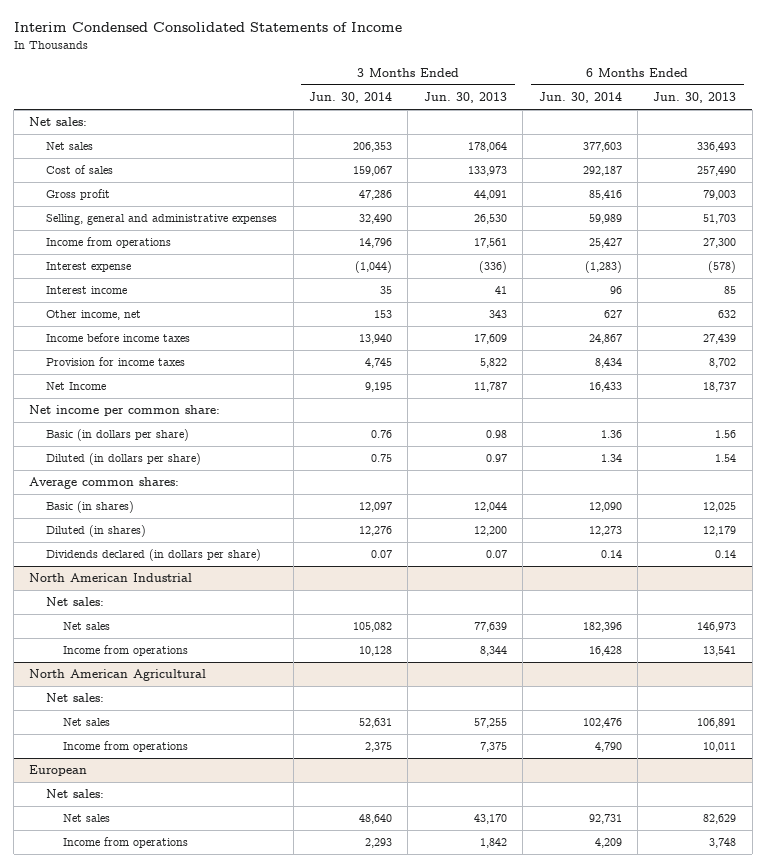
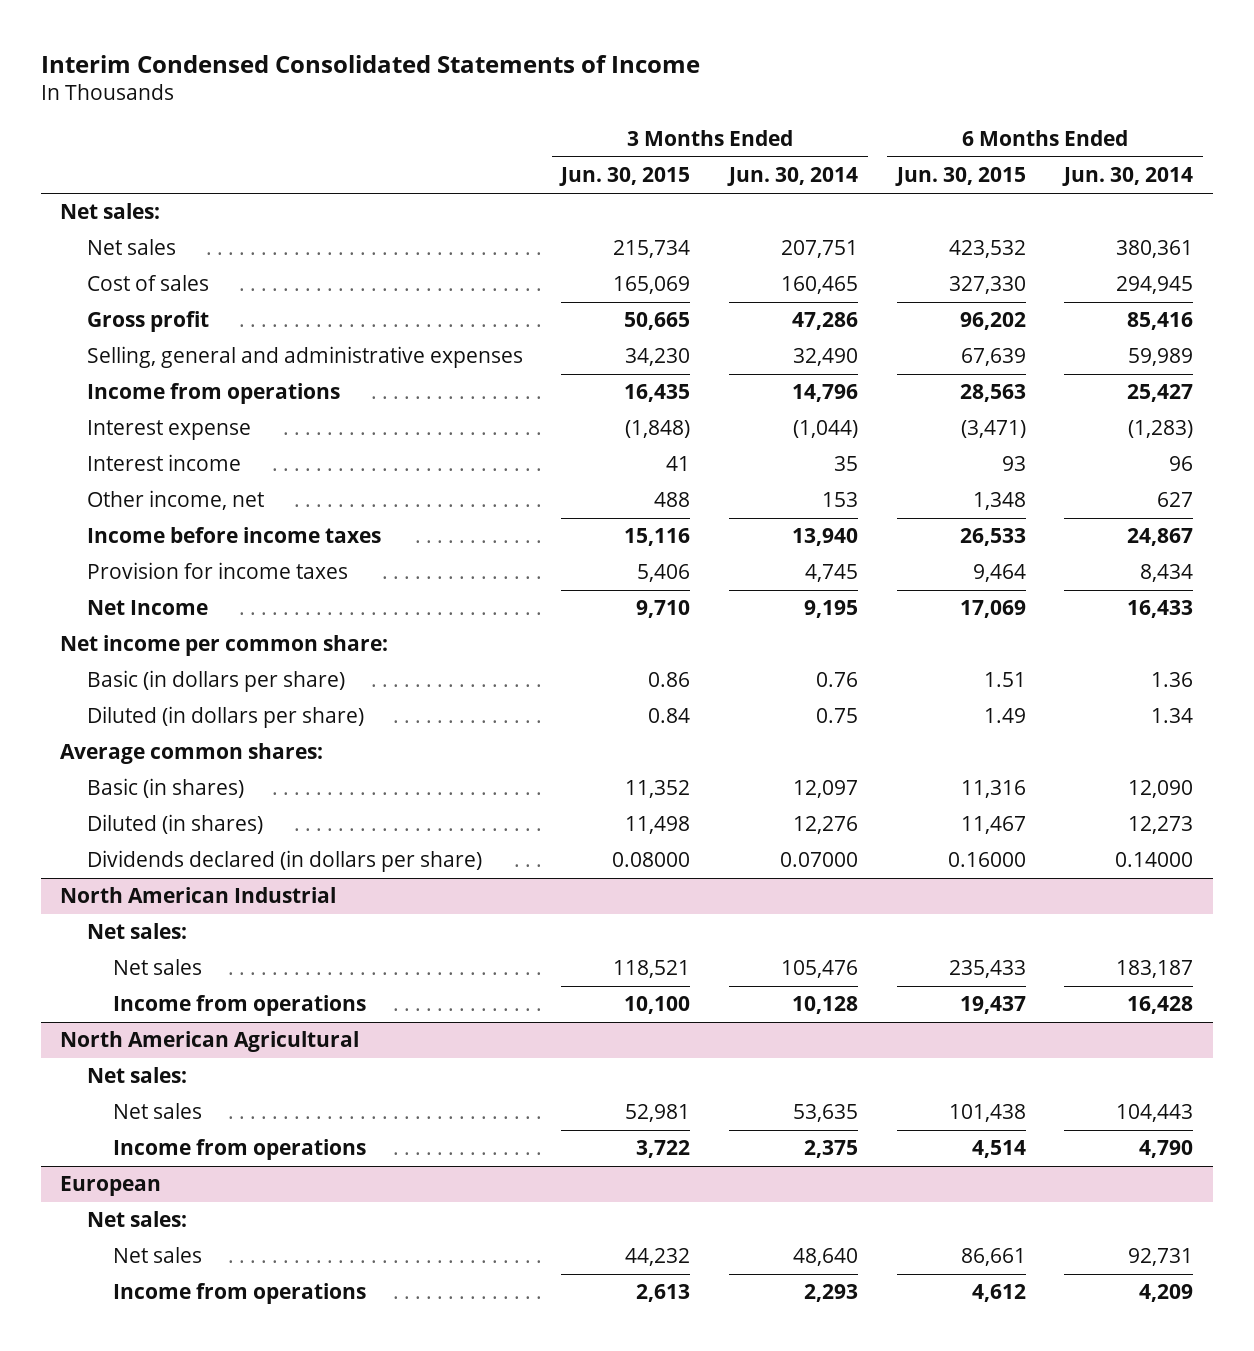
[423,92,507,104] Jun. 30, 2013 -> none
[653,92,737,104] Jun. 30, 2013 -> none
none -> [559,167,691,187] Jun. 30, 2015
none -> [894,167,1026,187] Jun. 30, 2015
[352,142,392,153] 206,353 -> [781,240,859,259] 207,751
[582,142,622,153] 377,603 -> [1116,240,1194,259] 380,361
[352,166,392,177] 159,067 -> [781,276,859,295] 160,465
[582,166,622,177] 292,187 -> [1116,276,1194,295] 294,945
[370,550,392,559] 0.07 -> [780,852,859,868] 0.07000
[600,550,622,559] 0.14 -> [1115,852,1194,868] 0.14000
[352,622,392,633] 105,082 -> [781,960,859,979] 105,476
[582,622,622,633] 182,396 -> [1116,960,1194,979] 183,187
[358,718,392,729] 52,631 -> [793,1104,859,1123] 53,635
[582,718,622,729] 102,476 -> [1116,1104,1194,1123] 104,443

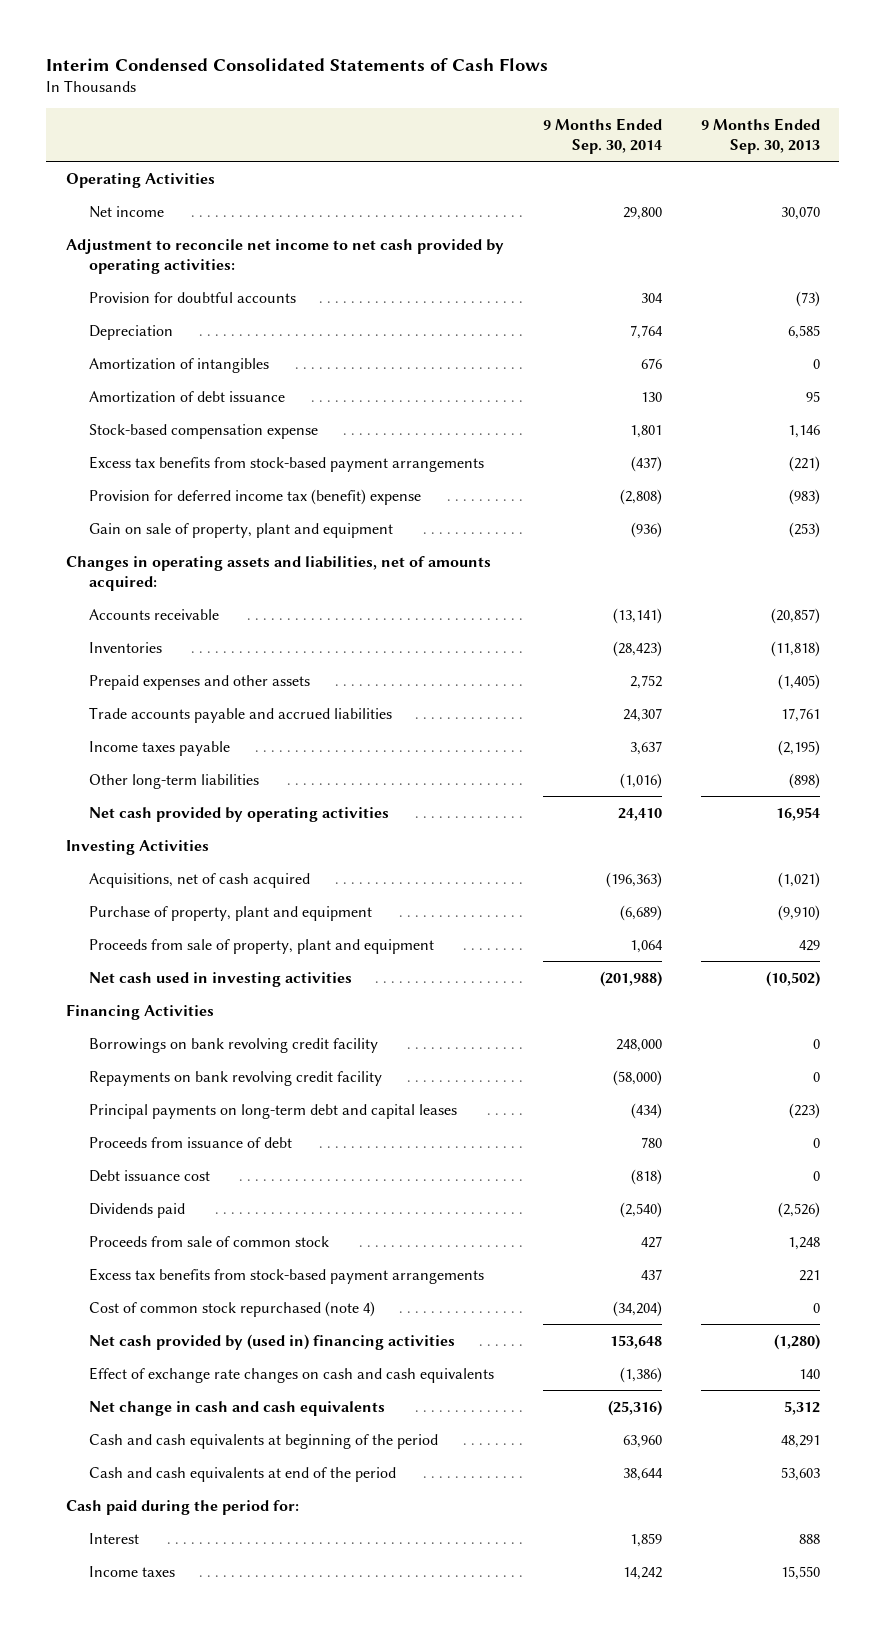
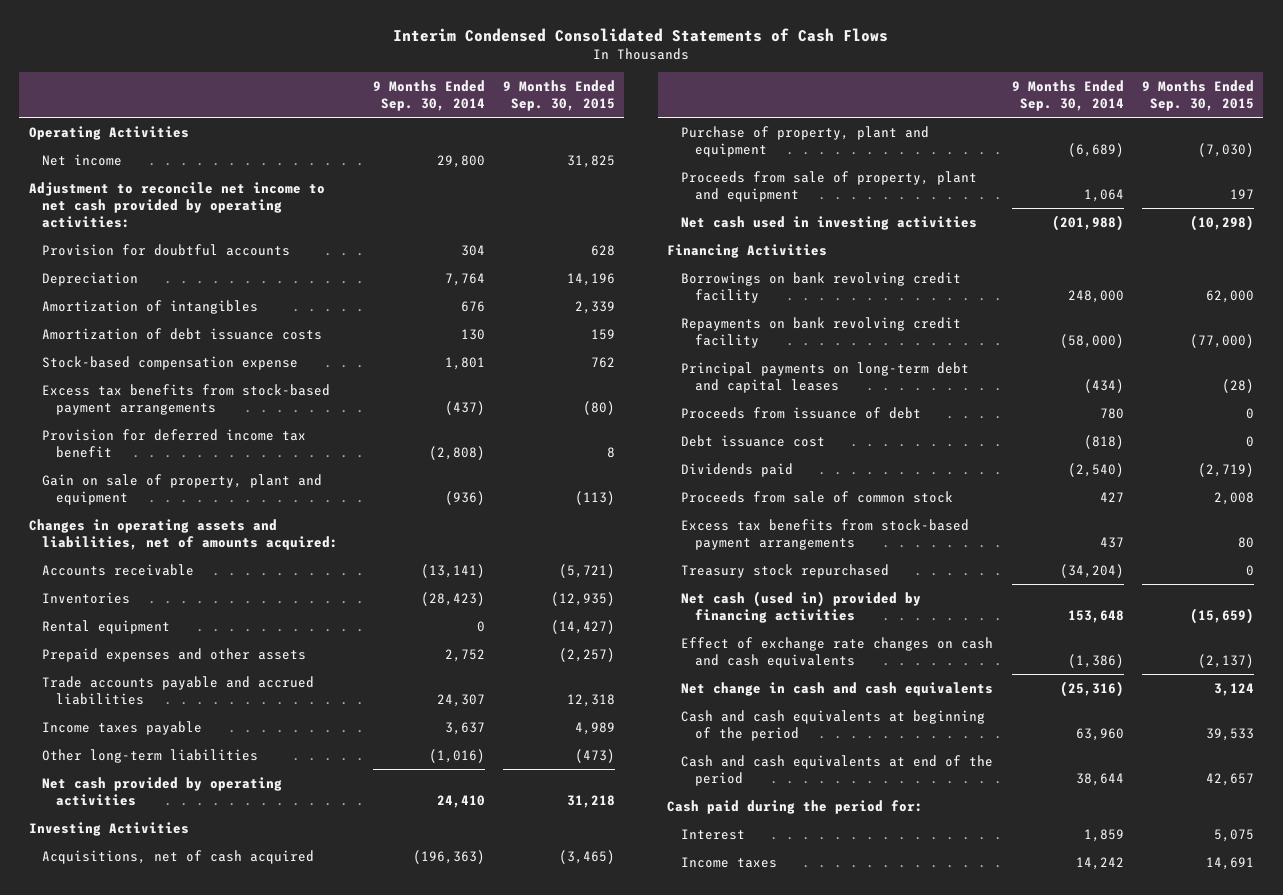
[700,117,820,154] 9 Months Ended Sep. 30, 2013 -> none
none -> [503,79,616,112] 9 Months Ended Sep. 30, 2015
[88,390,285,403] Amortization of debt issuance -> [42,327,323,340] Amortization of debt issuance costs
[88,488,421,505] Provision for deferred income tax (benefit) expense -> [42,428,307,458] Provision for deferred income tax benefit
none -> [42,619,171,634] Rental equipment
[88,1300,375,1317] Cost of common stock repurchased (note 4) -> [681,563,890,578] Treasury stock repurchased
[88,1333,455,1350] Net cash provided by (used in) financing activities -> [681,590,922,623] Net cash (used in) provided by financing activities

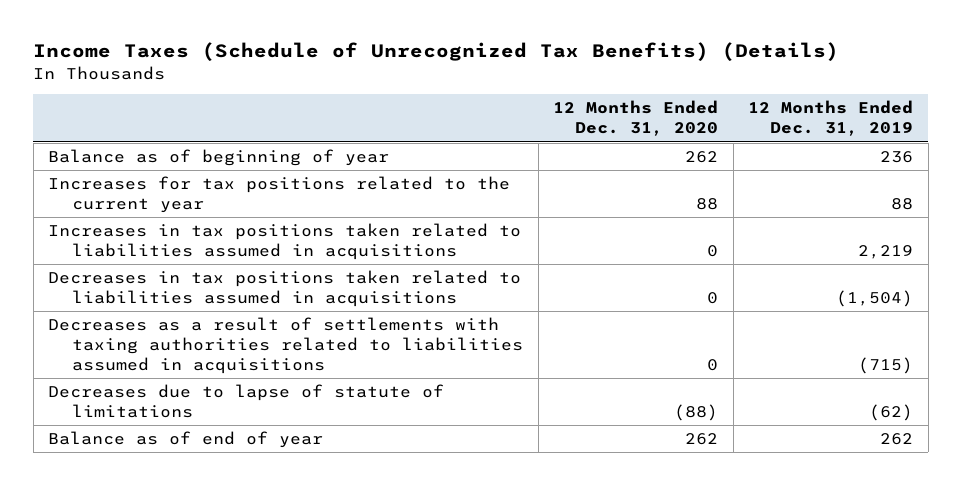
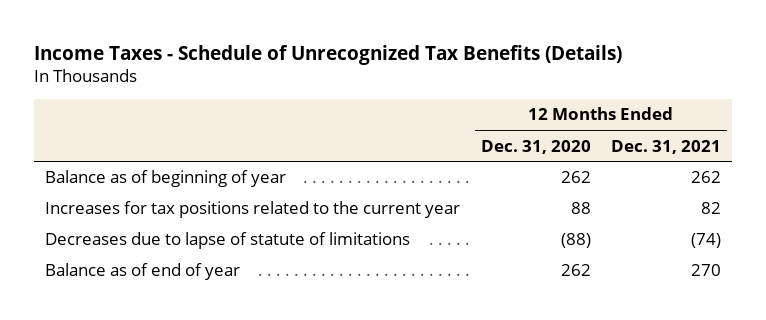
[33,42,840,62] Income Taxes (Schedule of Unrecognized Tax Benefits) (Details) -> [34,45,623,66] Income Taxes - Schedule of Unrecognized Tax Benefits (Details)
[748,100,914,137] 12 Months Ended Dec. 31, 2019 -> none
none -> [611,139,722,154] Dec. 31, 2021
[48,223,522,261] Increases in tax positions taken related to liabilities assumed in acquisitions -> none
[48,270,522,308] Decreases in tax positions taken related to liabilities assumed in acquisitions -> none
[48,317,524,375] Decreases as a result of settlements with taxing authorities related to liabilities assumed in acquisitions -> none

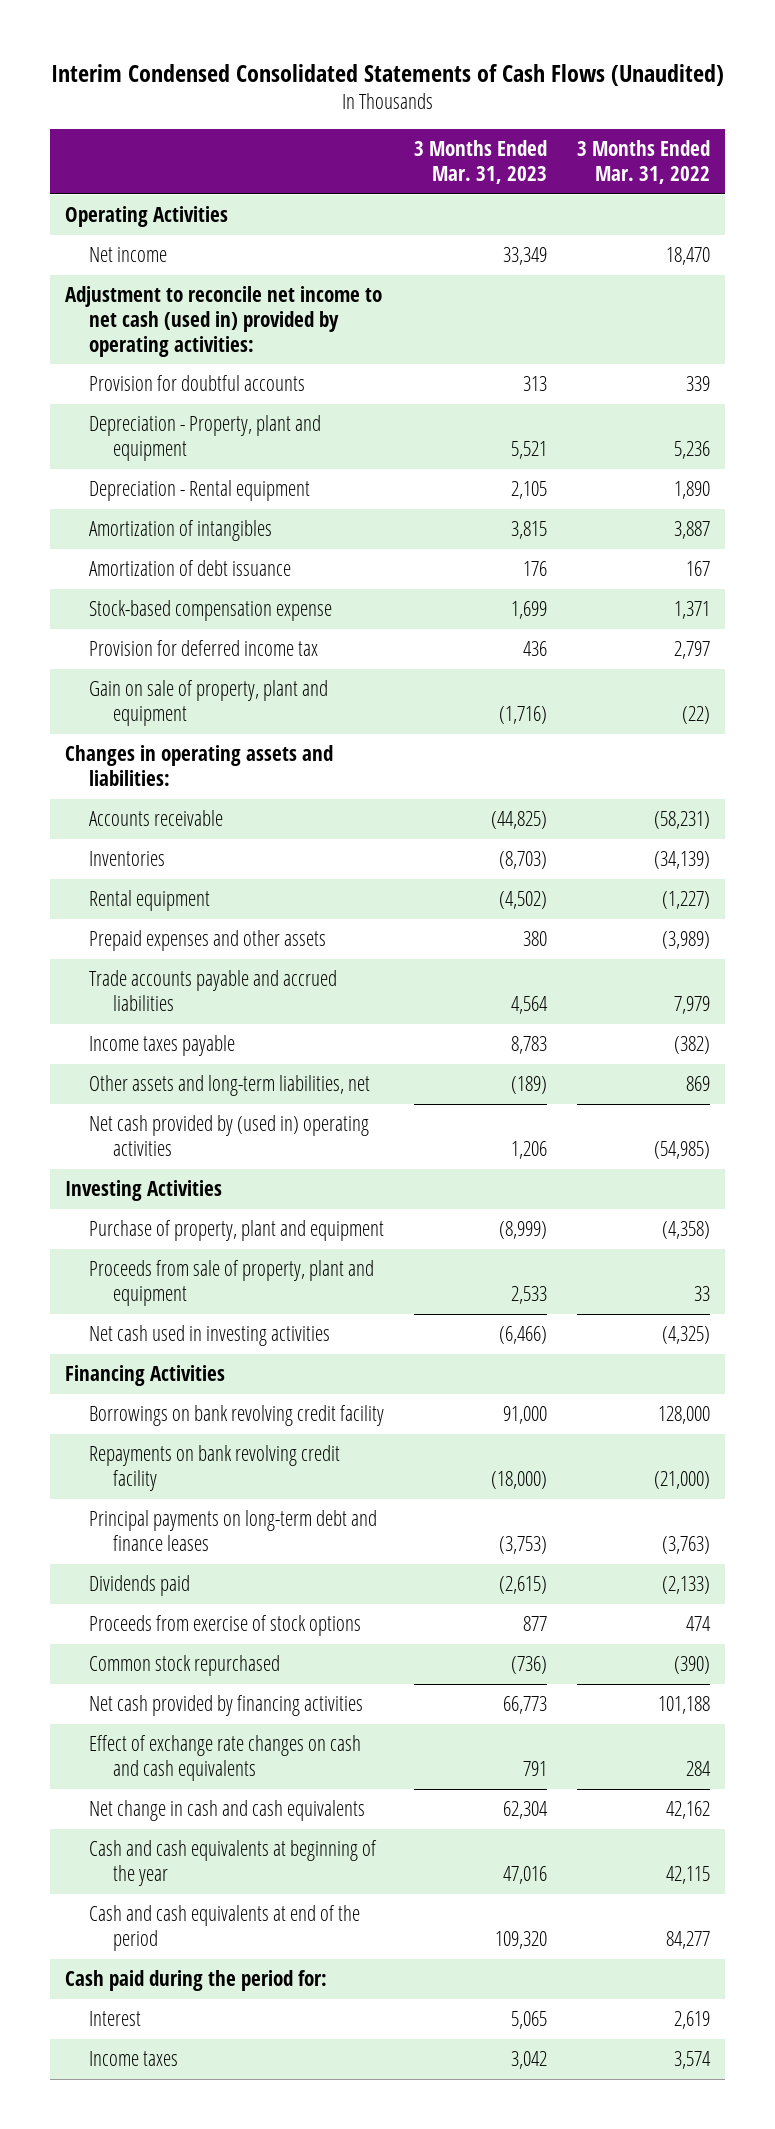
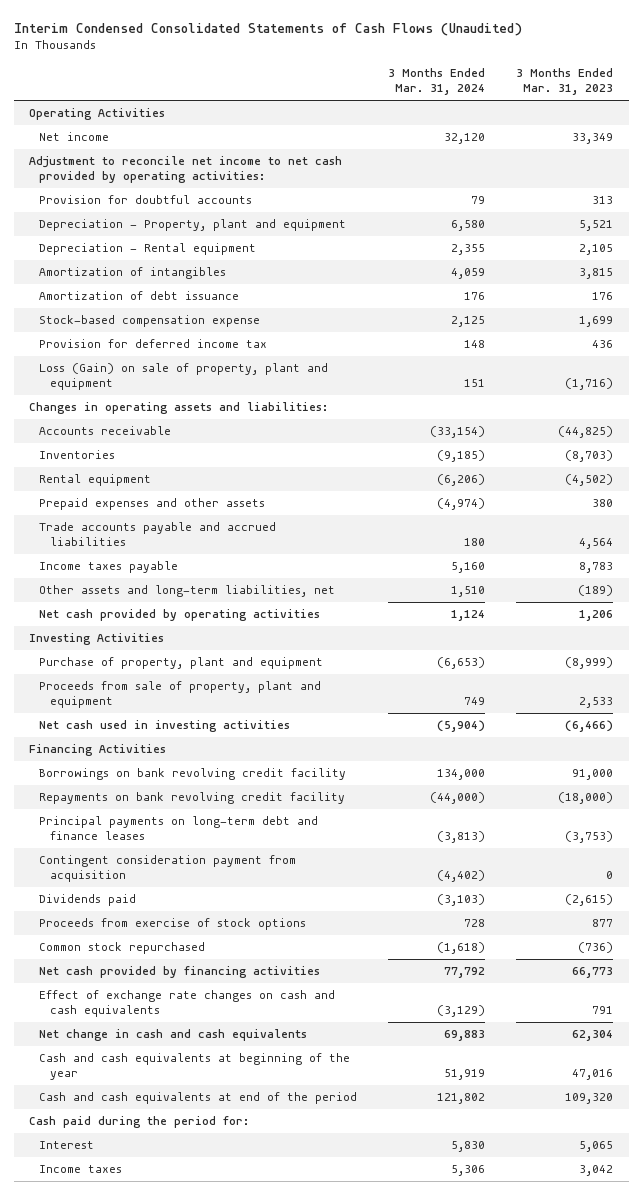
[577,140,711,185] 3 Months Ended Mar. 31, 2022 -> none
none -> [388,68,486,96] 3 Months Ended Mar. 31, 2024
[65,286,383,357] Adjustment to reconcile net income to net cash (used in) provided by operating activities: -> [29,156,343,184] Adjustment to reconcile net income to net cash provided by operating activities:
[88,680,328,726] Gain on sale of property, plant and equipment -> [39,363,329,391] Loss (Gain) on sale of property, plant and equipment
[88,1115,369,1156] Net cash provided by (used in) operating activities -> [39,609,321,622] Net cash provided by operating activities
none -> [39,855,297,883] Contingent consideration payment from acquisition

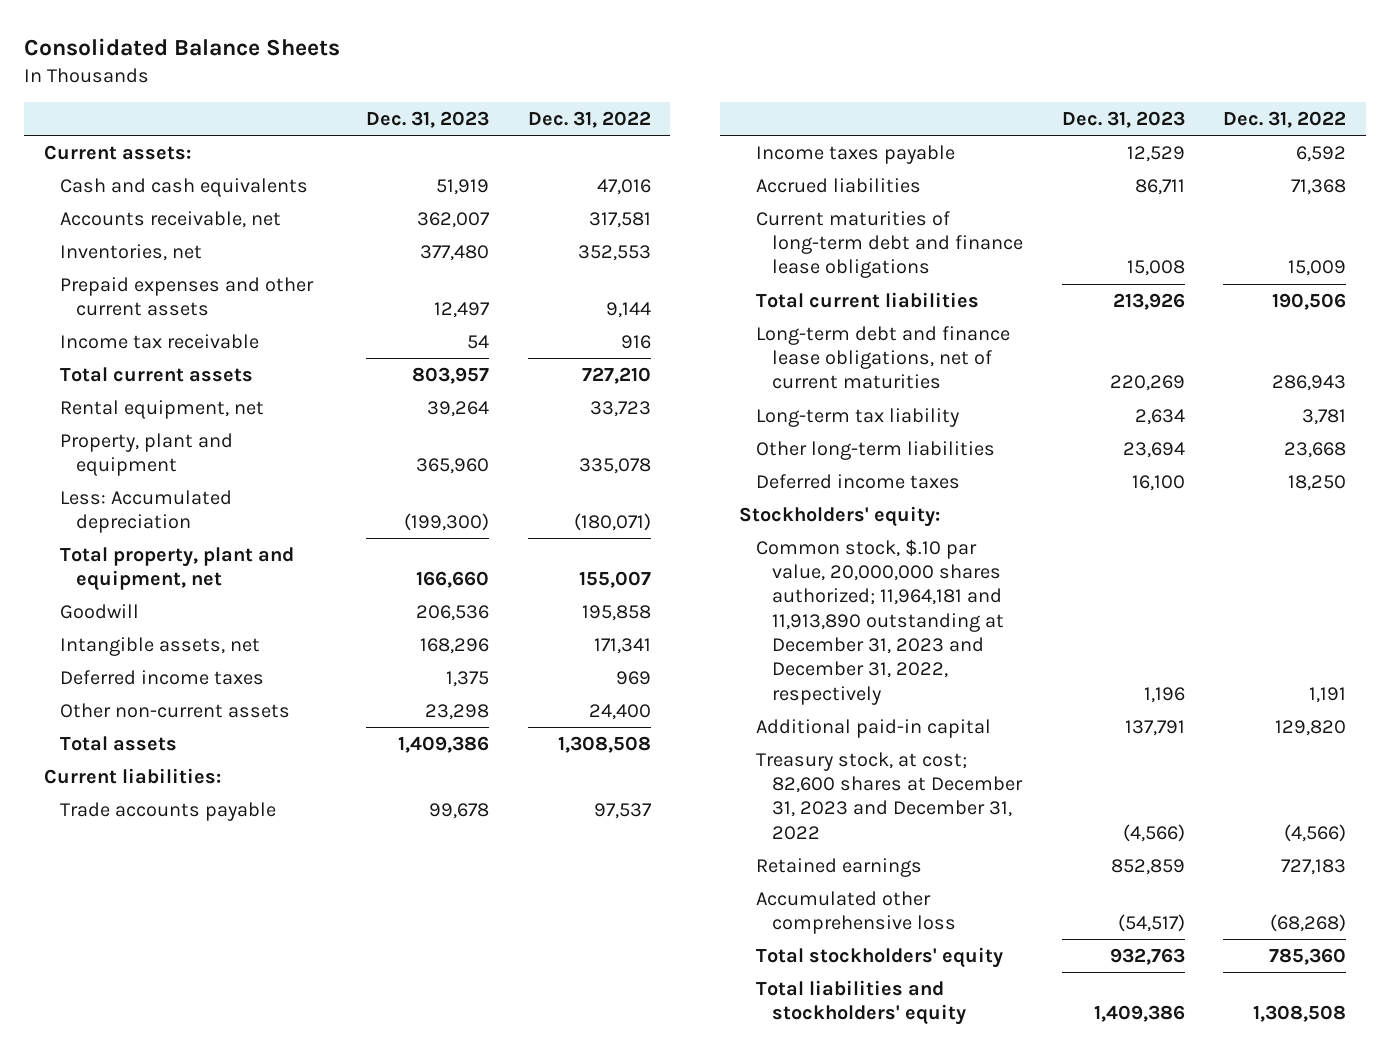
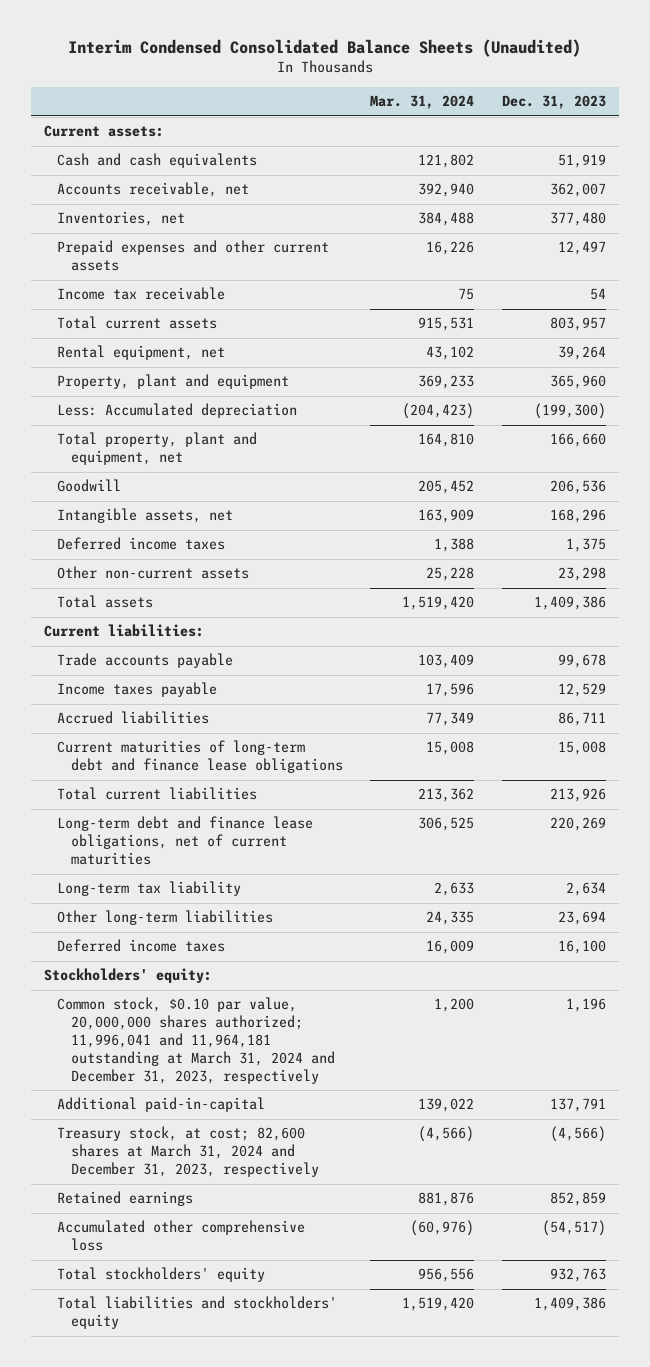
[24,38,341,57] Consolidated Balance Sheets -> [67,38,581,57] Interim Condensed Consolidated Balance Sheets (Unaudited)
[527,111,651,129] Dec. 31, 2022 -> none
none -> [370,95,475,110] Mar. 31, 2024
[755,538,1004,705] Common stock, $.10 par value, 20,000,000 shares authorized; 11,964,181 and 11,913,890 outstanding at December 31, 2023 and December 31, 2022, respectively -> [57,997,335,1085] Common stock, $0.10 par value, 20,000,000 shares authorized; 11,996,041 and 11,964,181 outstanding at March 31, 2024 and December 31, 2023, respectively
[755,718,991,738] Additional paid-in capital -> [57,1097,266,1113] Additional paid-in-capital
[755,751,1023,840] Treasury stock, at cost; 82,600 shares at December 31, 2023 and December 31, 2022 -> [57,1126,319,1178] Treasury stock, at cost; 82,600 shares at March 31, 2024 and December 31, 2023, respectively

